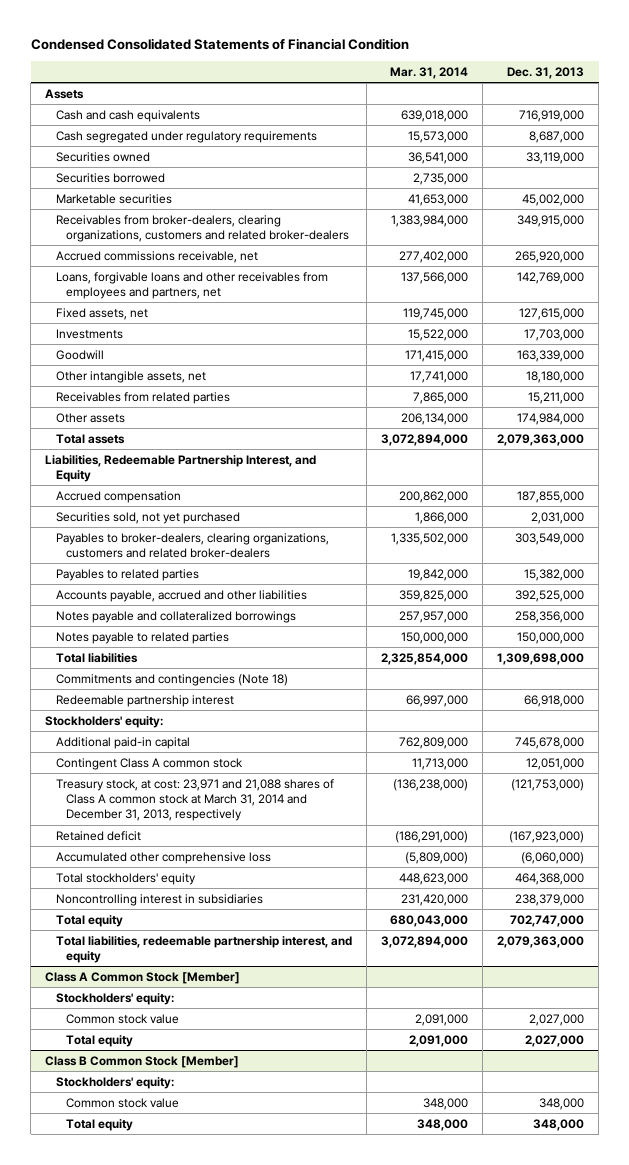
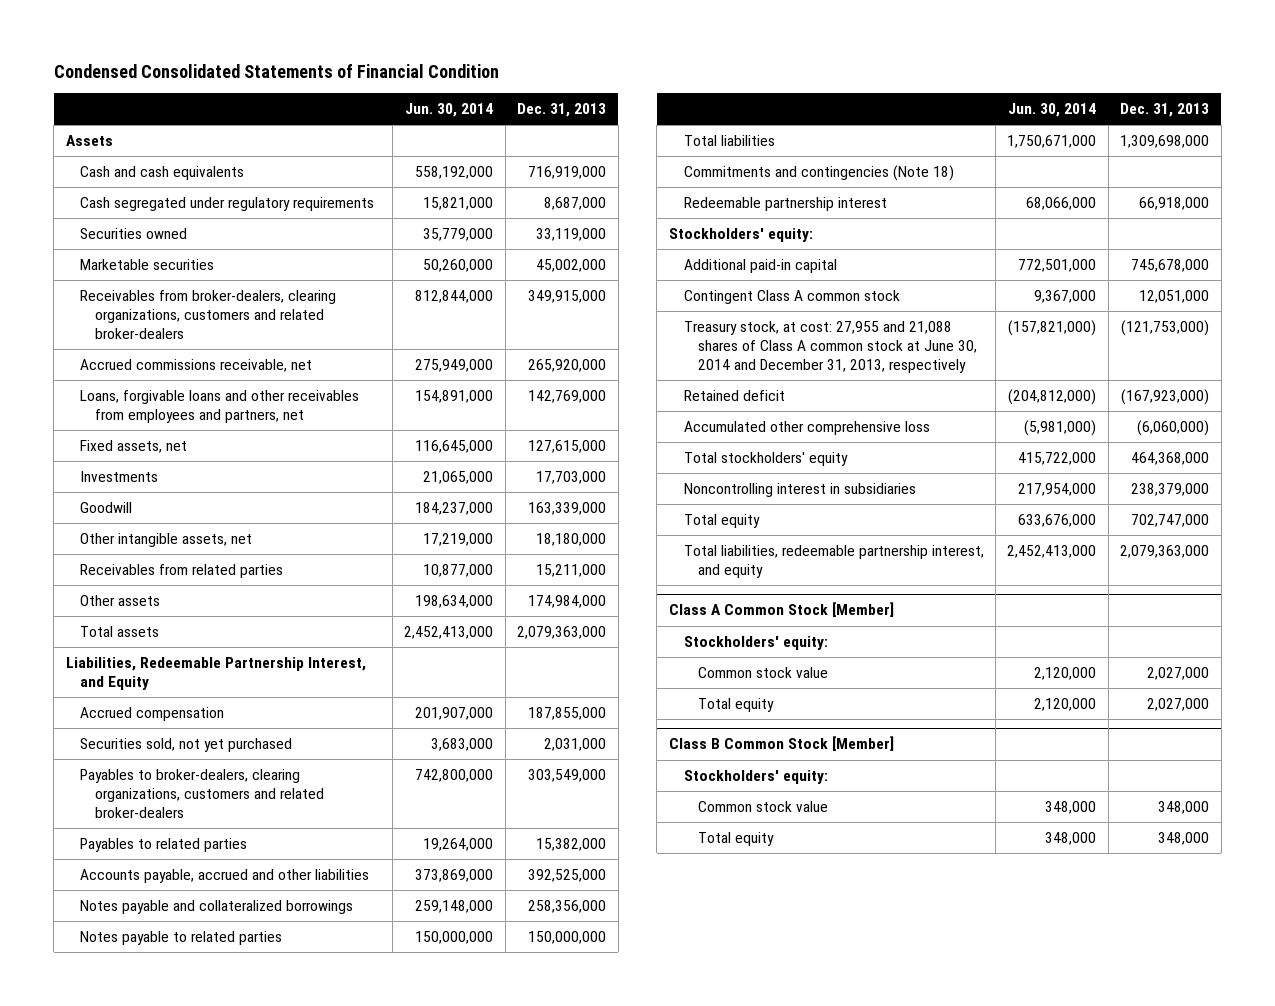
[389,66,468,79] Mar. 31, 2014 -> none
none -> [405,103,494,118] Jun. 30, 2014
[55,172,165,183] Securities borrowed -> none
[55,778,334,822] Treasury stock, at cost: 23,971 and 21,088 shares of Class A common stock at March 31, 2014 and December 31, 2013, respectively -> [683,321,978,373] Treasury stock, at cost: 27,955 and 21,088 shares of Class A common stock at June 30, 2014 and December 31, 2013, respectively

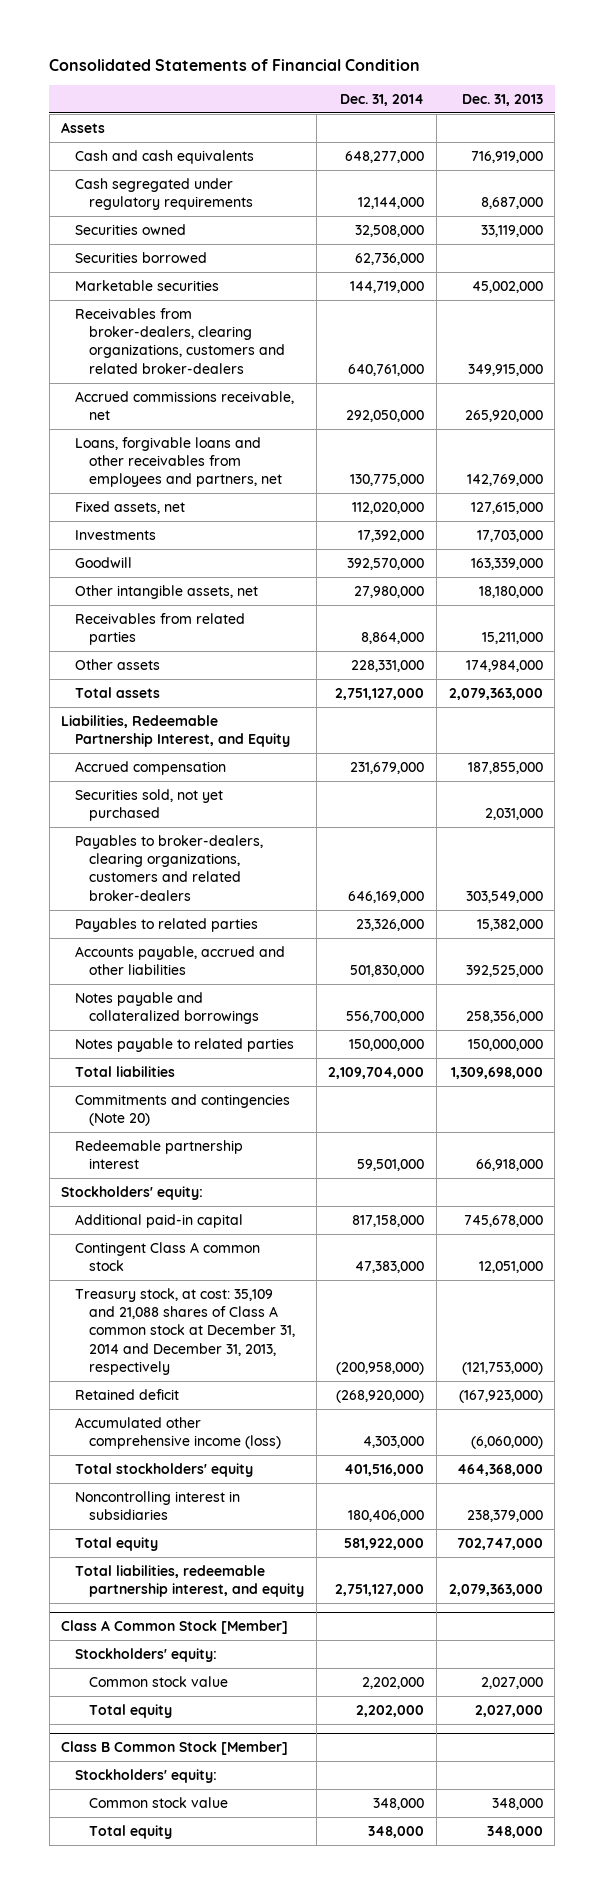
[53,63,499,78] Condensed Consolidated Statements of Financial Condition -> [49,59,421,72] Consolidated Statements of Financial Condition
[405,103,494,118] Jun. 30, 2014 -> none
none -> [340,94,425,107] Dec. 31, 2014
none -> [75,251,208,263] Securities borrowed
[683,165,954,182] Commitments and contingencies (Note 18) -> [75,1093,291,1127] Commitments and contingencies (Note 20)
[683,321,978,373] Treasury stock, at cost: 27,955 and 21,088 shares of Class A common stock at June 30, 2014 and December 31, 2013, respectively -> [75,1287,295,1375] Treasury stock, at cost: 35,109 and 21,088 shares of Class A common stock at December 31, 2014 and December 31, 2013, respectively
[683,421,930,436] Accumulated other comprehensive loss -> [75,1416,281,1450] Accumulated other comprehensive income (loss)

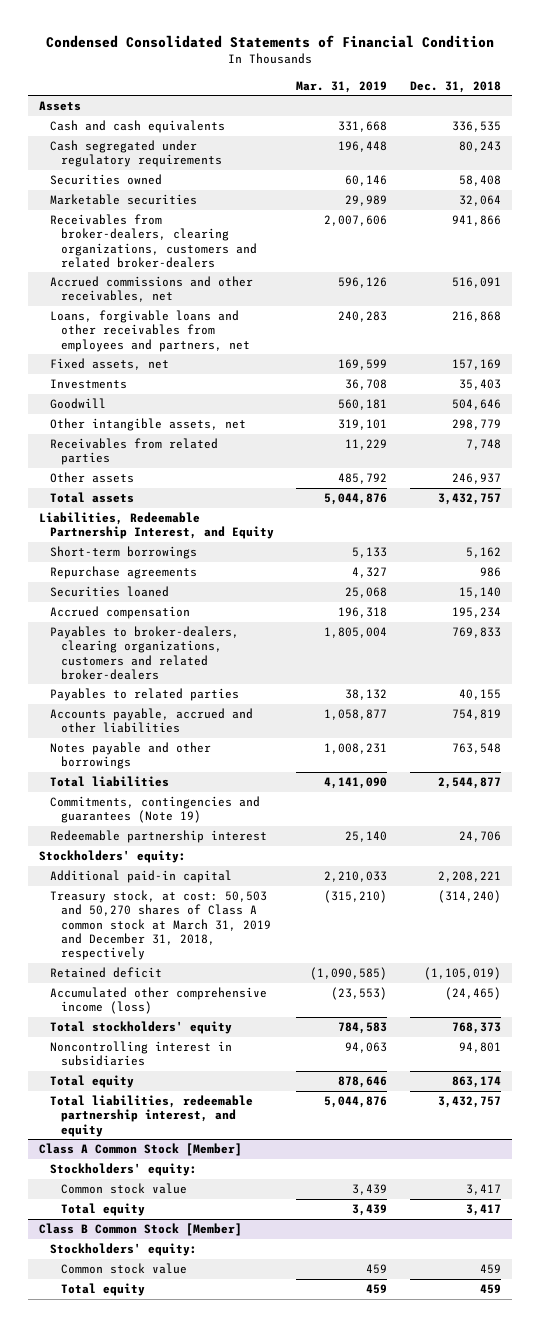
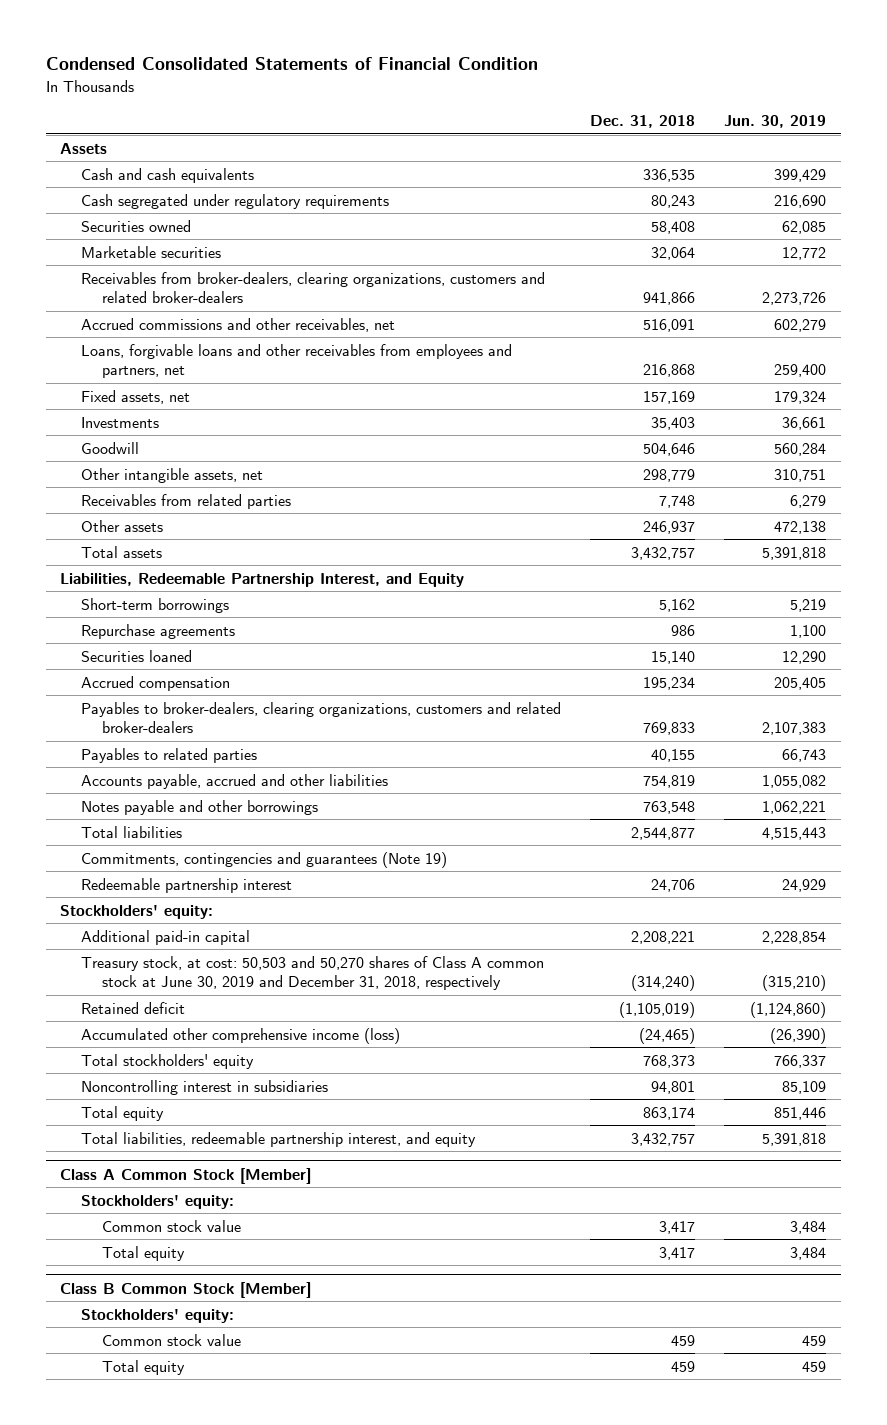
[296,80,388,93] Mar. 31, 2019 -> none
none -> [724,115,827,129] Jun. 30, 2019
[50,890,272,961] Treasury stock, at cost: 50,503 and 50,270 shares of Class A common stock at March 31, 2019 and December 31, 2018, respectively -> [81,955,545,991] Treasury stock, at cost: 50,503 and 50,270 shares of Class A common stock at June 30, 2019 and December 31, 2018, respectively

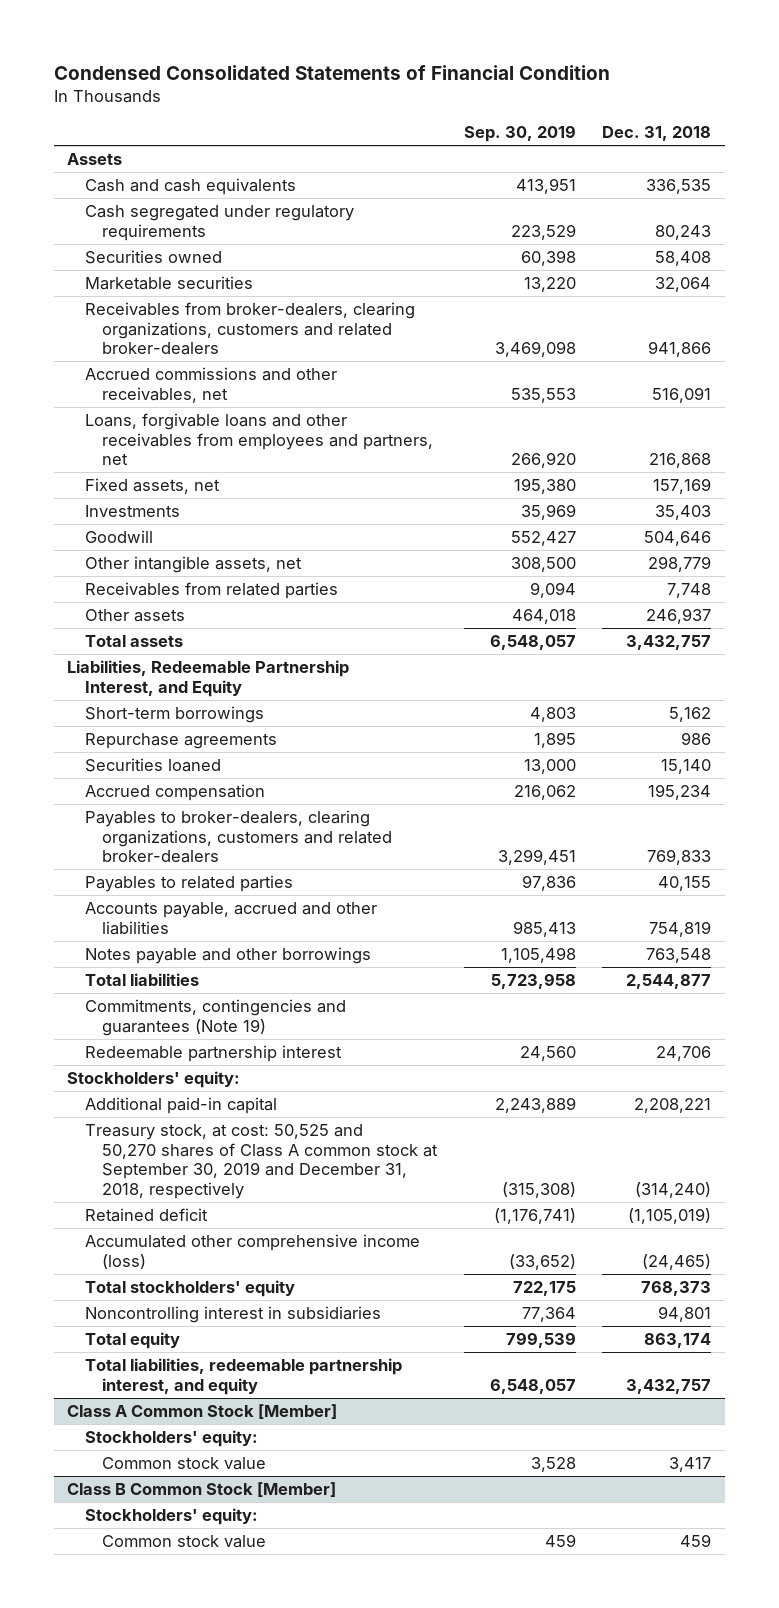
[724,115,827,129] Jun. 30, 2019 -> none
none -> [463,125,576,143] Sep. 30, 2019
[81,955,545,991] Treasury stock, at cost: 50,503 and 50,270 shares of Class A common stock at June 30, 2019 and December 31, 2018, respectively -> [84,1124,438,1199] Treasury stock, at cost: 50,525 and 50,270 shares of Class A common stock at September 30, 2019 and December 31, 2018, respectively
[102,1245,186,1261] Total equity -> none
[102,1359,186,1375] Total equity -> none

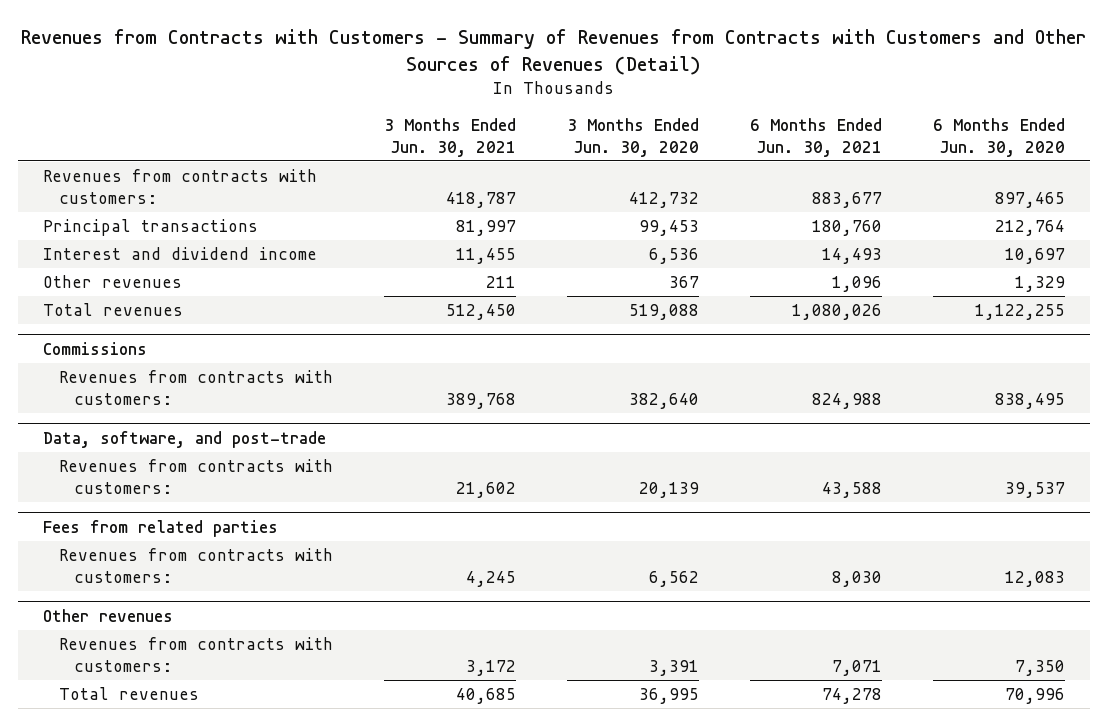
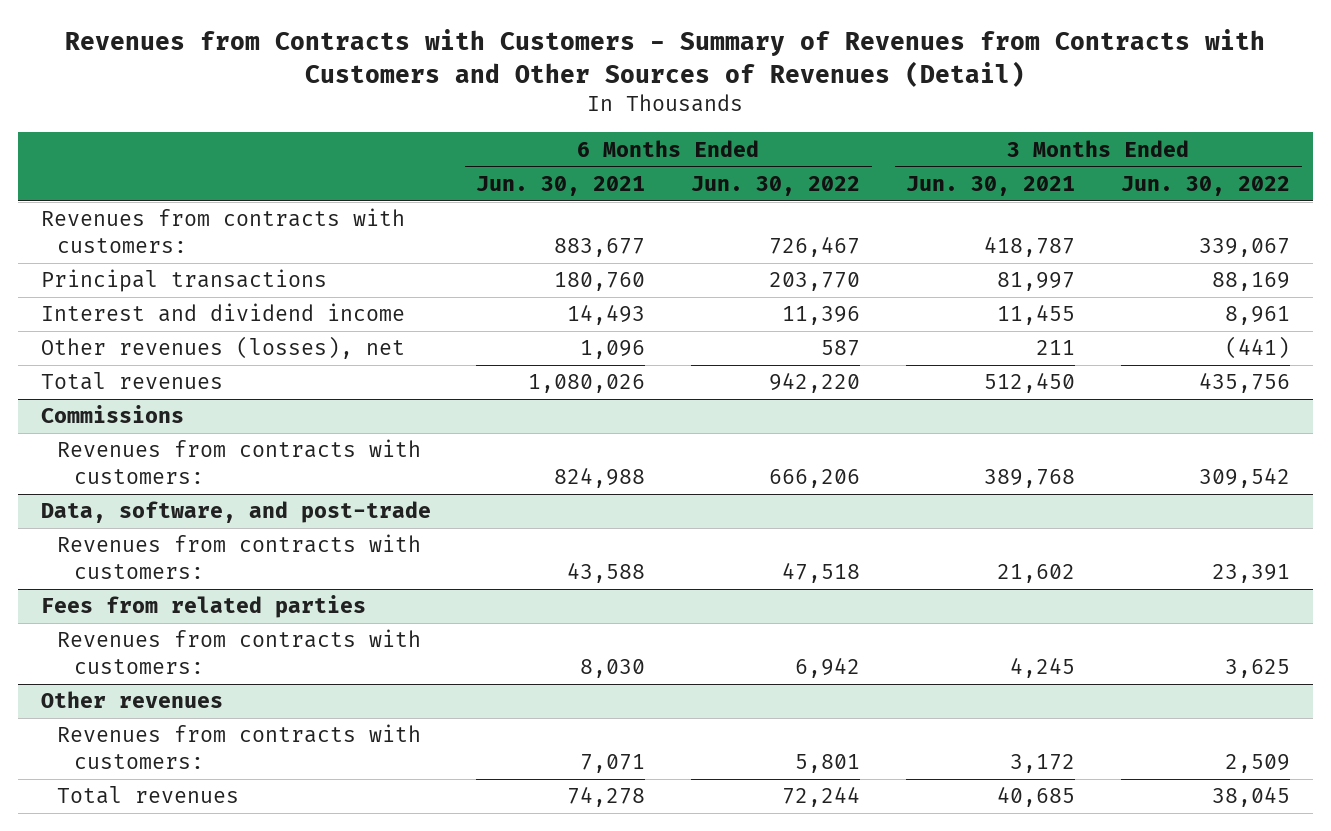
[566,118,699,157] 3 Months Ended Jun. 30, 2020 -> none
[932,118,1065,157] 6 Months Ended Jun. 30, 2020 -> none
none -> [691,175,861,196] Jun. 30, 2022
none -> [1121,175,1291,196] Jun. 30, 2022
[43,275,183,289] Other revenues -> [40,336,405,360] Other revenues (losses), net

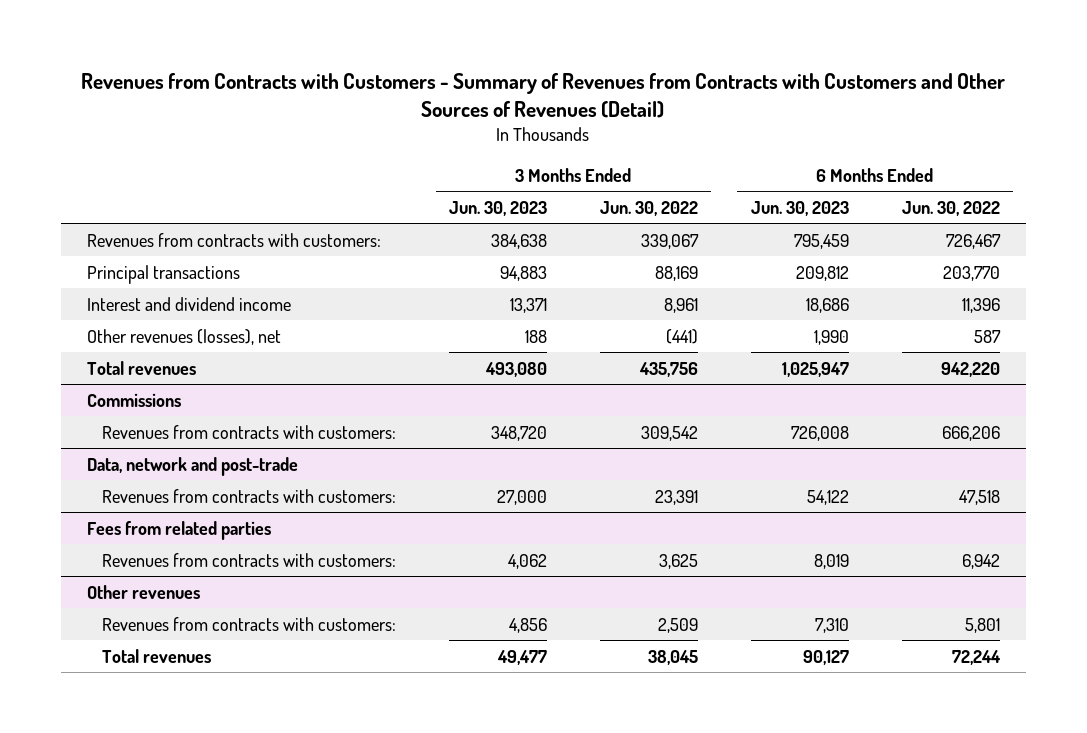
[476,175,646,196] Jun. 30, 2021 -> none
[906,175,1076,196] Jun. 30, 2021 -> none
none -> [448,200,547,216] Jun. 30, 2023
none -> [750,200,849,216] Jun. 30, 2023
[40,501,431,524] Data, software, and post-trade -> [87,456,299,476] Data, network and post-trade

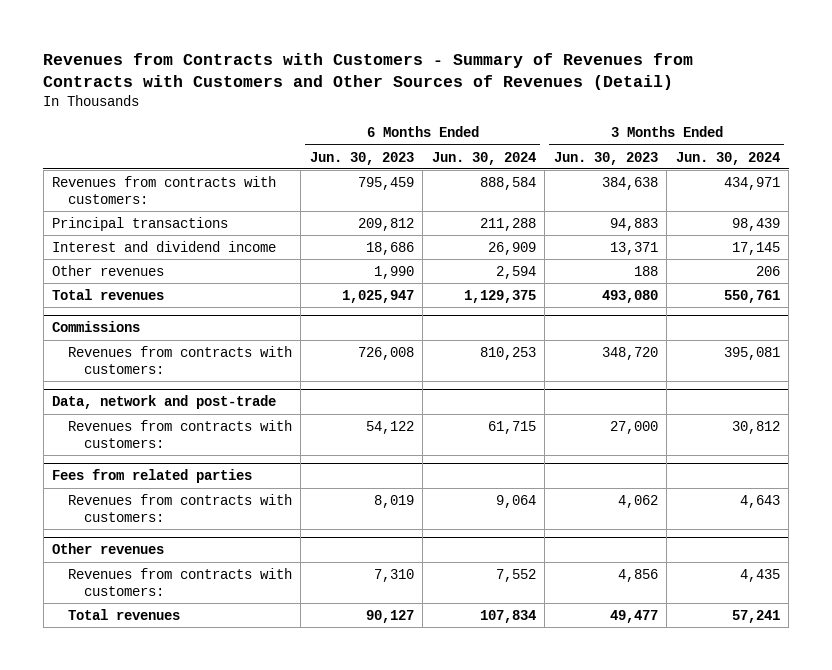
[599,200,698,216] Jun. 30, 2022 -> none
[901,200,1000,216] Jun. 30, 2022 -> none
none -> [431,151,536,165] Jun. 30, 2024
none -> [675,151,780,165] Jun. 30, 2024
[87,328,282,345] Other revenues (losses), net -> [52,264,165,276] Other revenues

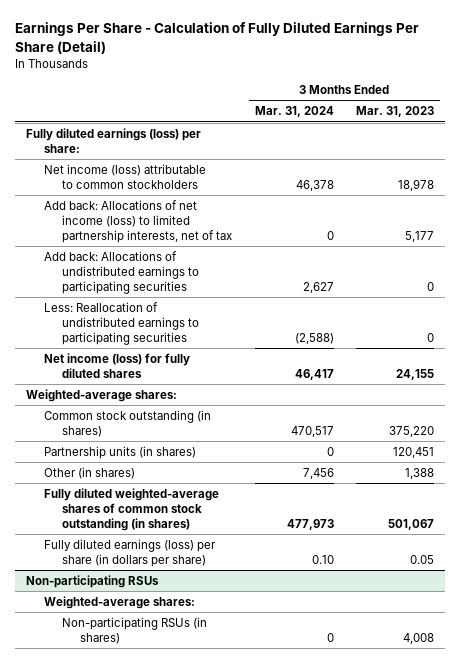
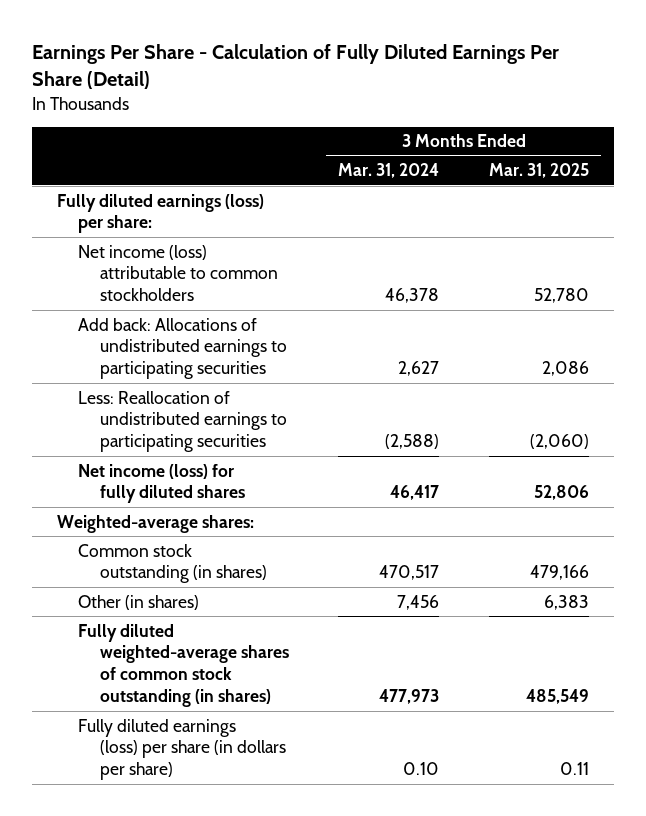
[356,106,435,118] Mar. 31, 2023 -> none
none -> [488,163,589,179] Mar. 31, 2025
[44,199,233,243] Add back: Allocations of net income (loss) to limited partnership interests, net of tax -> none
[44,445,197,459] Partnership units (in shares) -> none
[26,574,160,588] Non-participating RSUs -> none
[44,595,196,609] Weighted-average shares: -> none
[62,616,208,644] Non-participating RSUs (in shares) -> none

